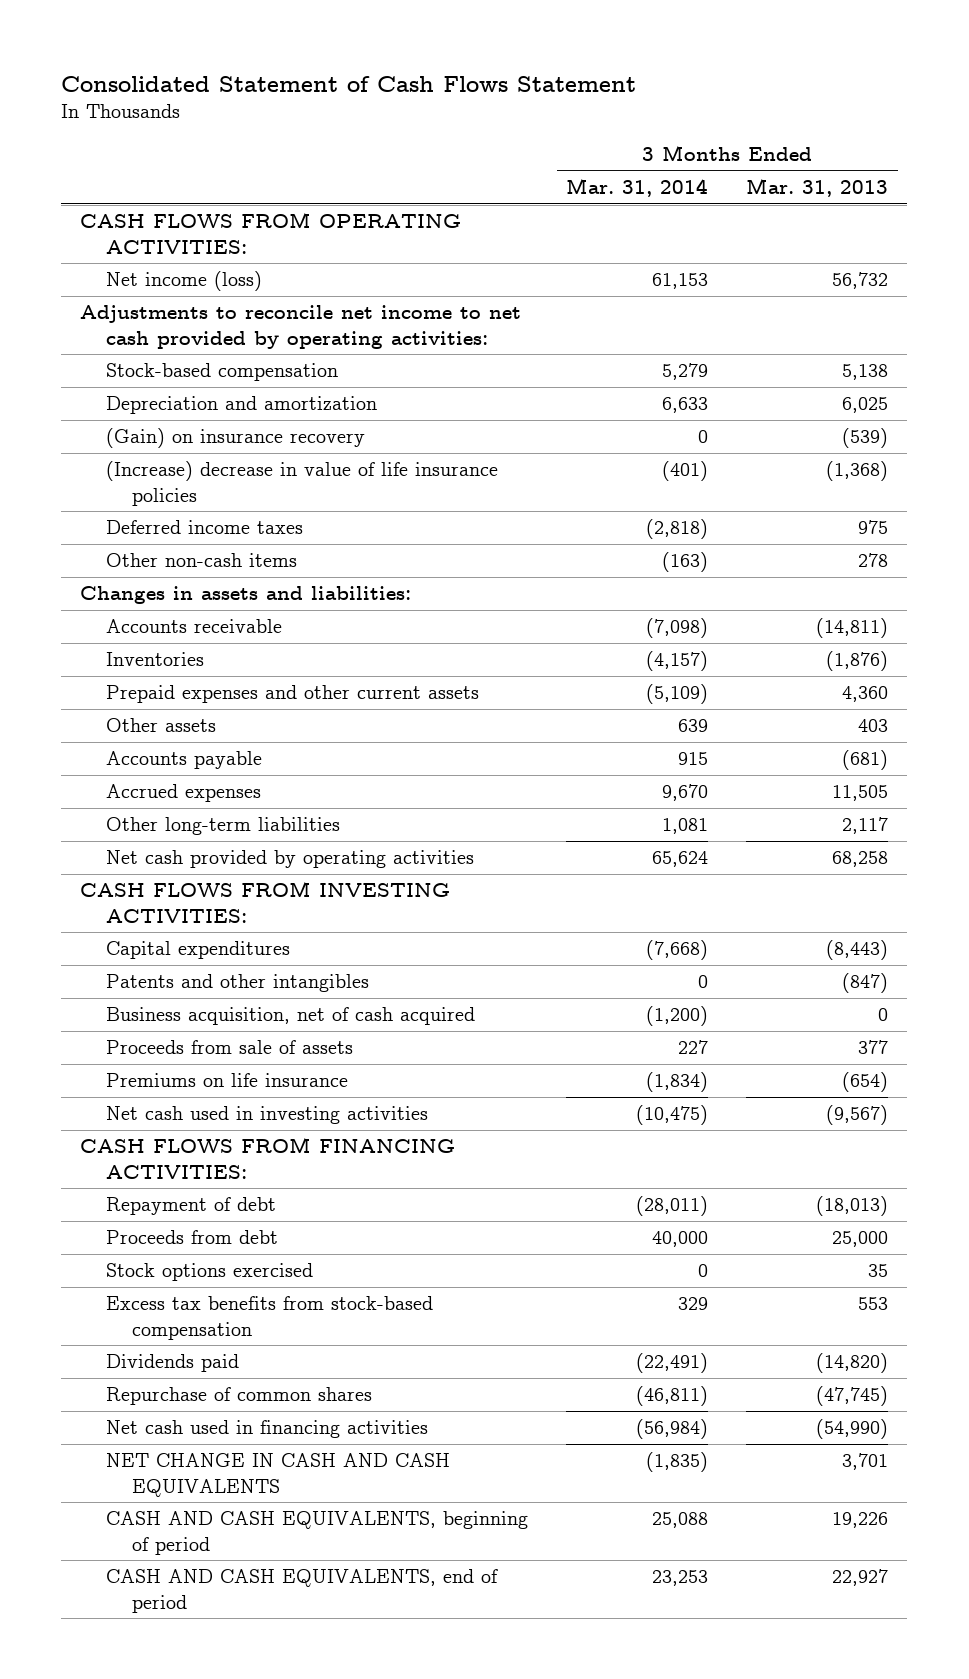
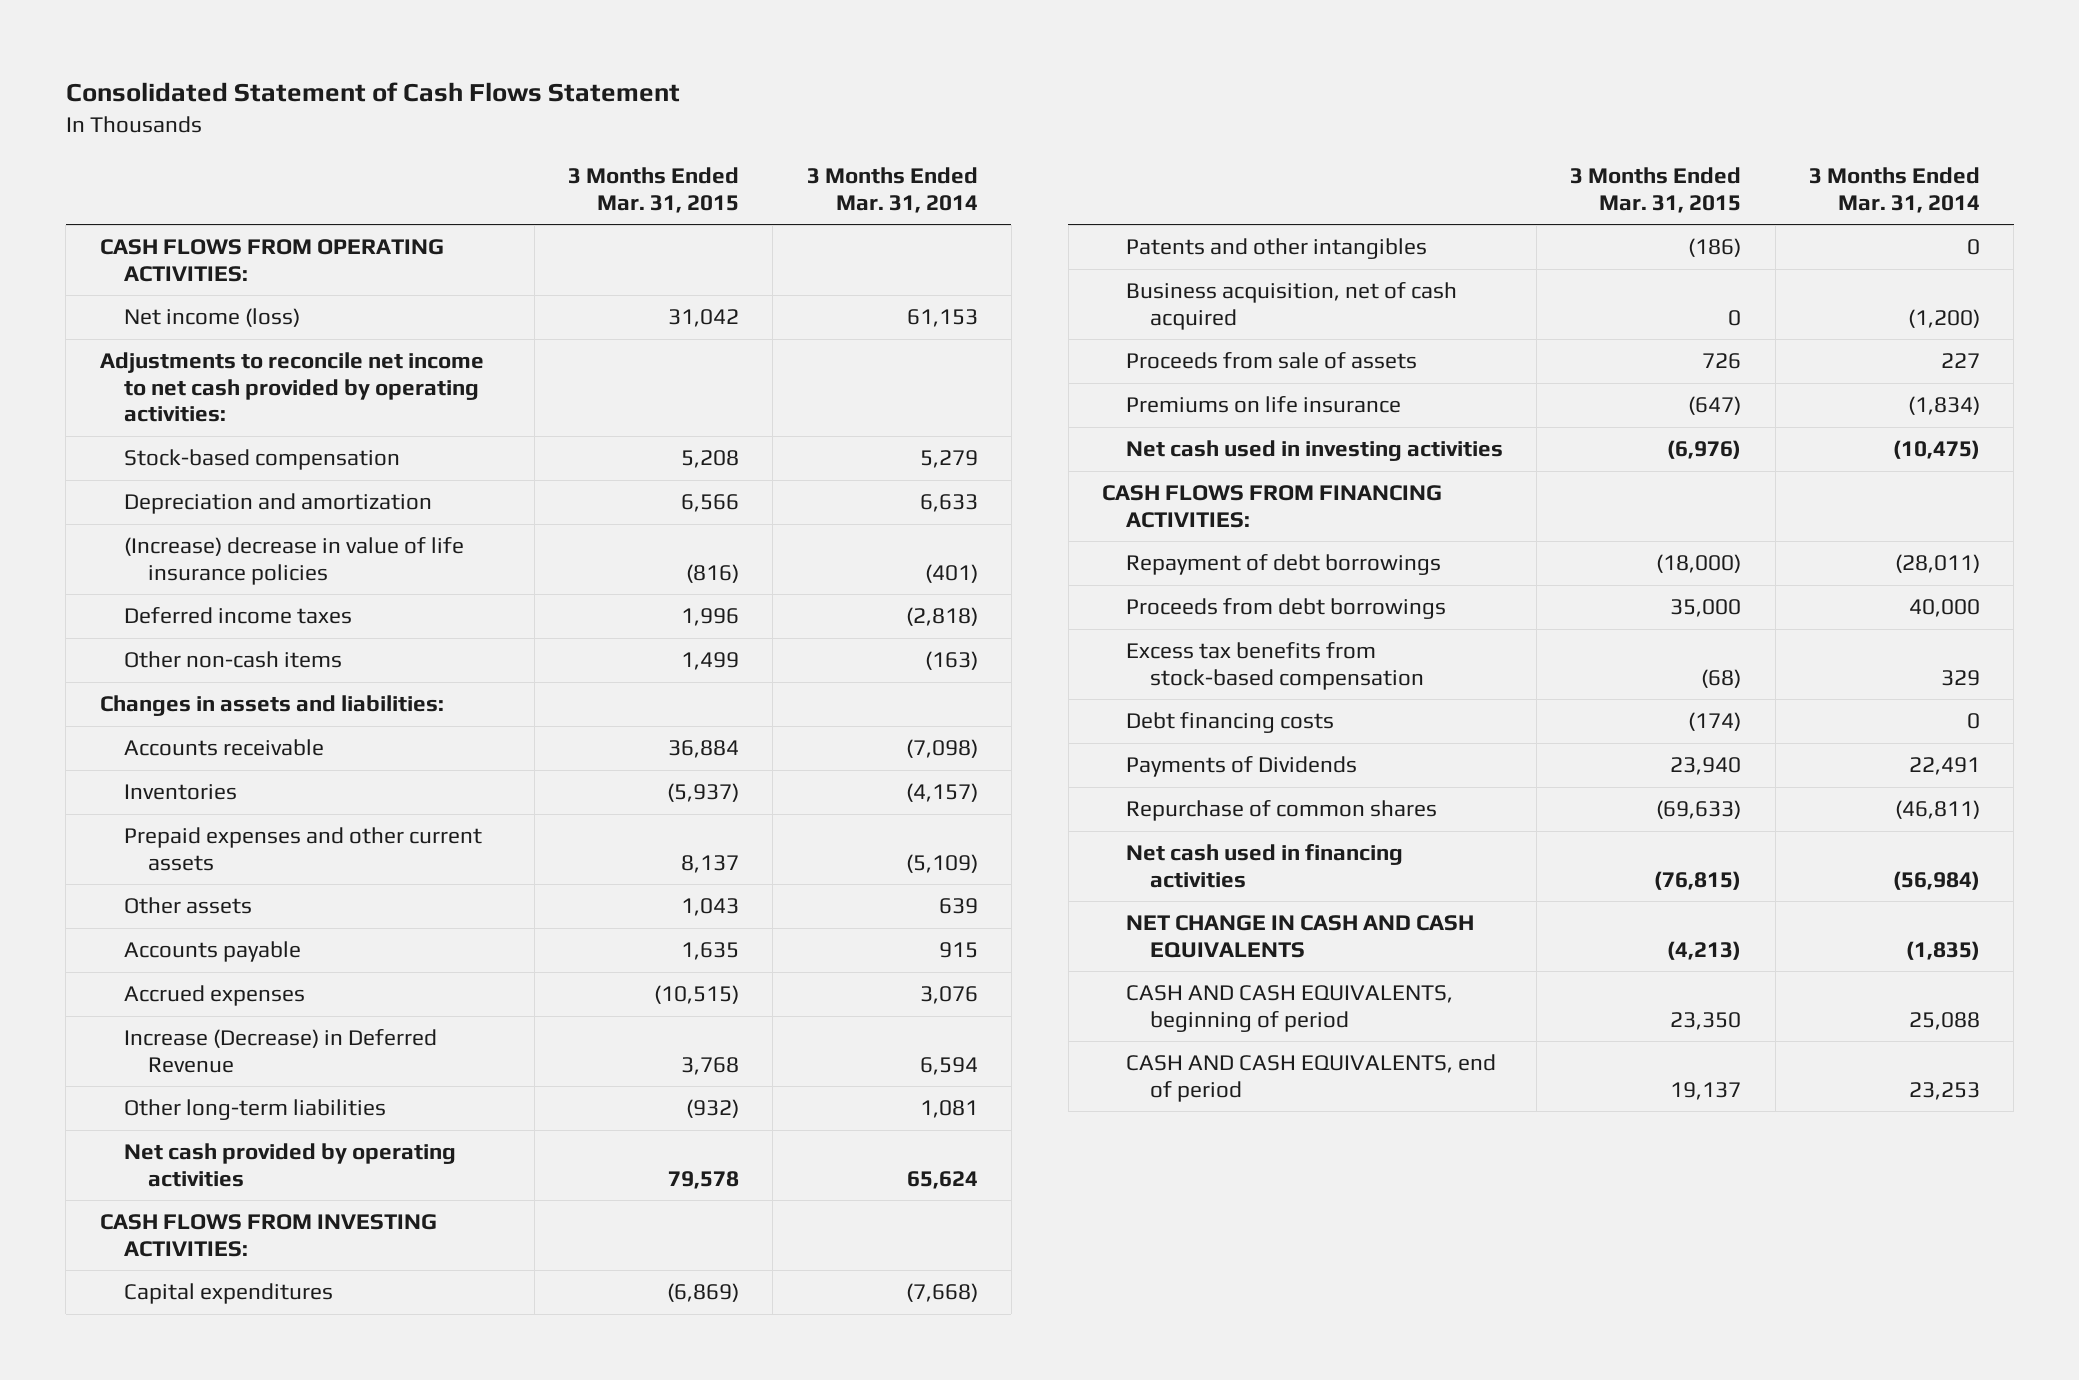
[746,178,889,198] Mar. 31, 2013 -> none
none -> [568,167,740,213] 3 Months Ended Mar. 31, 2015
[106,428,366,449] (Gain) on insurance recovery -> none
[662,784,709,802] 9,670 -> [919,986,978,1005] 3,076
none -> [123,1029,437,1073] Increase (Decrease) in Deferred Revenue
[106,1263,314,1282] Stock options exercised -> none
[106,1197,277,1216] Repayment of debt -> [1125,554,1441,576] Repayment of debt borrowings
[106,1230,279,1245] Proceeds from debt -> [1125,598,1446,620] Proceeds from debt borrowings
none -> [1125,712,1334,734] Debt financing costs
[106,1354,240,1373] Dividends paid -> [1125,756,1357,778] Payments of Dividends
[636,1353,709,1374] (22,491) -> [1908,757,1980,776] 22,491

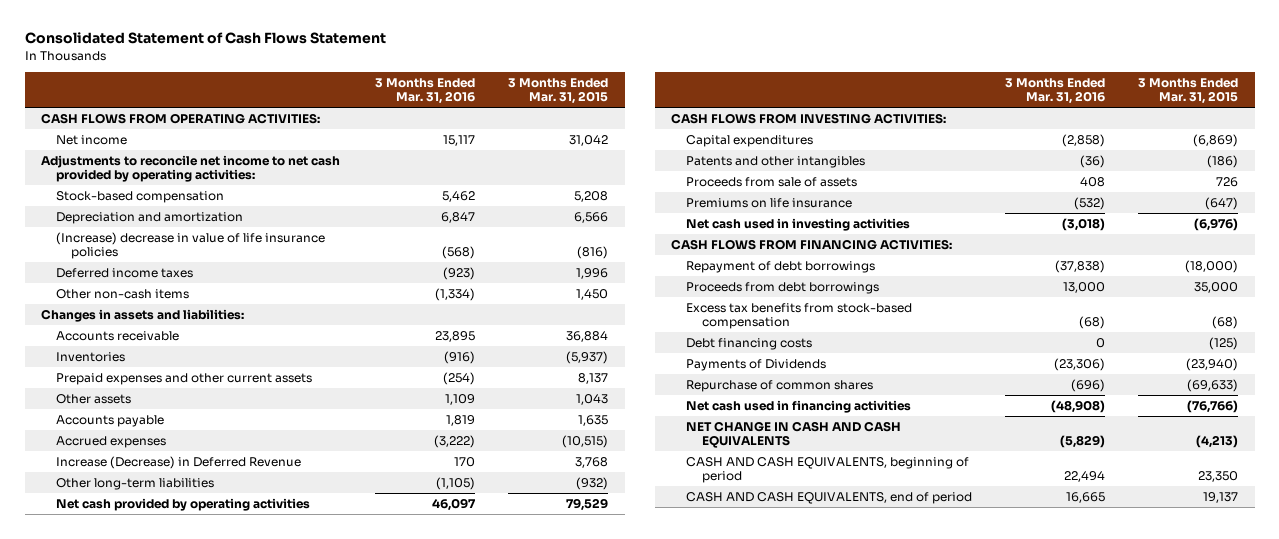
[806,167,978,213] 3 Months Ended Mar. 31, 2014 -> none
none -> [375,77,476,104] 3 Months Ended Mar. 31, 2016
[123,308,300,328] Net income (loss) -> [56,135,128,146] Net income
[681,652,740,671] 1,499 -> [576,289,609,301] 1,450
[668,1170,740,1189] 79,578 -> [566,498,609,512] 79,529
[1125,282,1457,330] Business acquisition, net of cash acquired -> none
[1688,712,1742,732] (174) -> [1209,337,1239,351] (125)
[1670,757,1742,776] 23,940 -> [1186,358,1239,372] (23,940)
[1654,870,1742,890] (76,815) -> [1187,400,1239,414] (76,766)

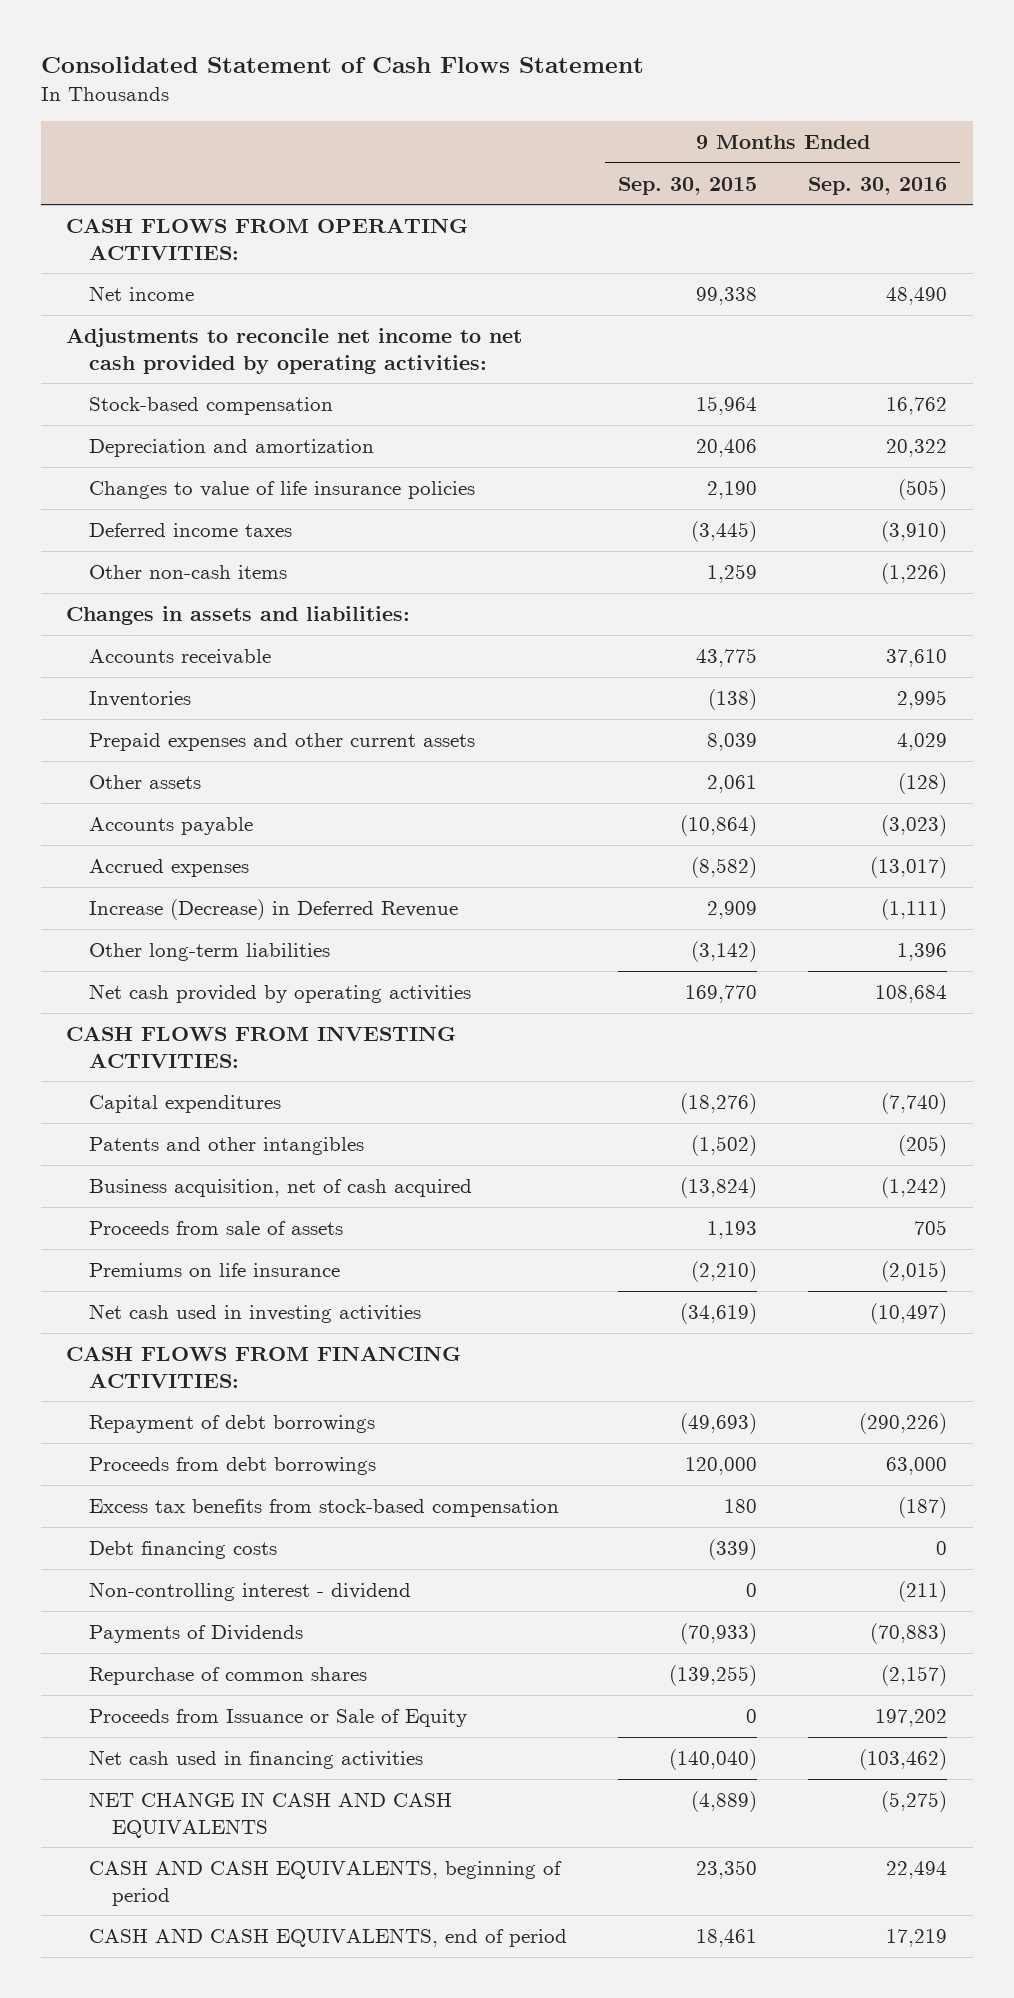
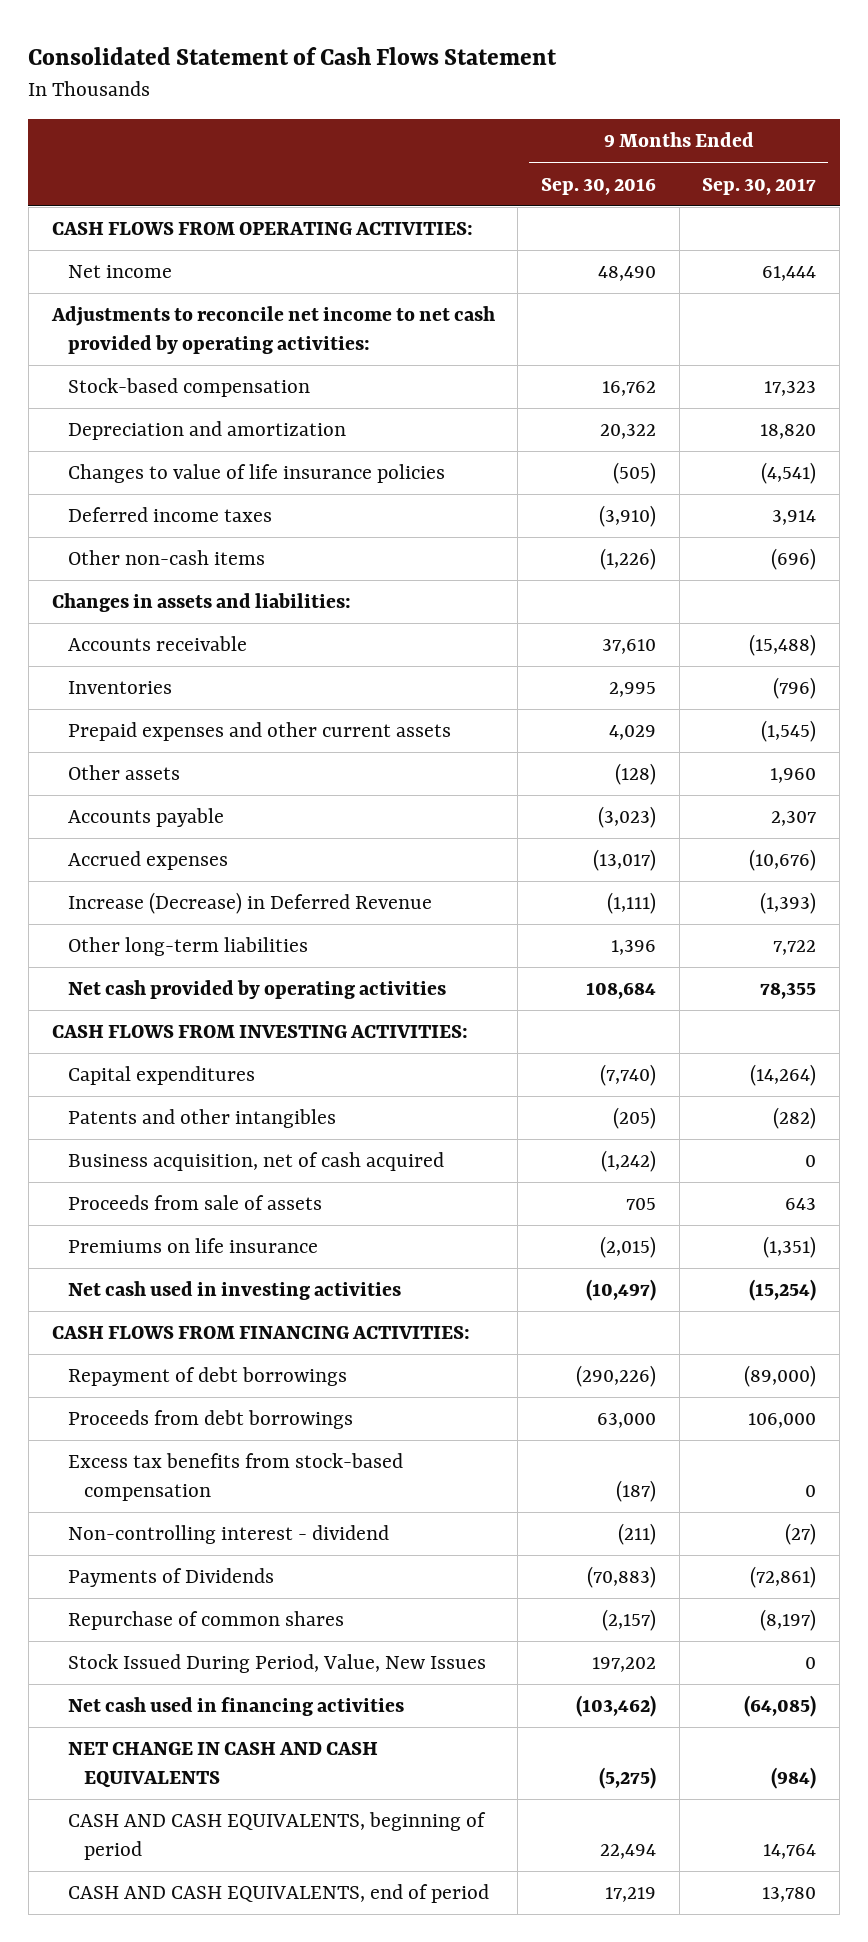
[618,176,758,195] Sep. 30, 2015 -> none
none -> [702,177,817,195] Sep. 30, 2017
[88,1540,277,1559] Debt financing costs -> none
[88,1708,467,1727] Proceeds from Issuance or Sale of Equity -> [67,1654,486,1674] Stock Issued During Period, Value, New Issues

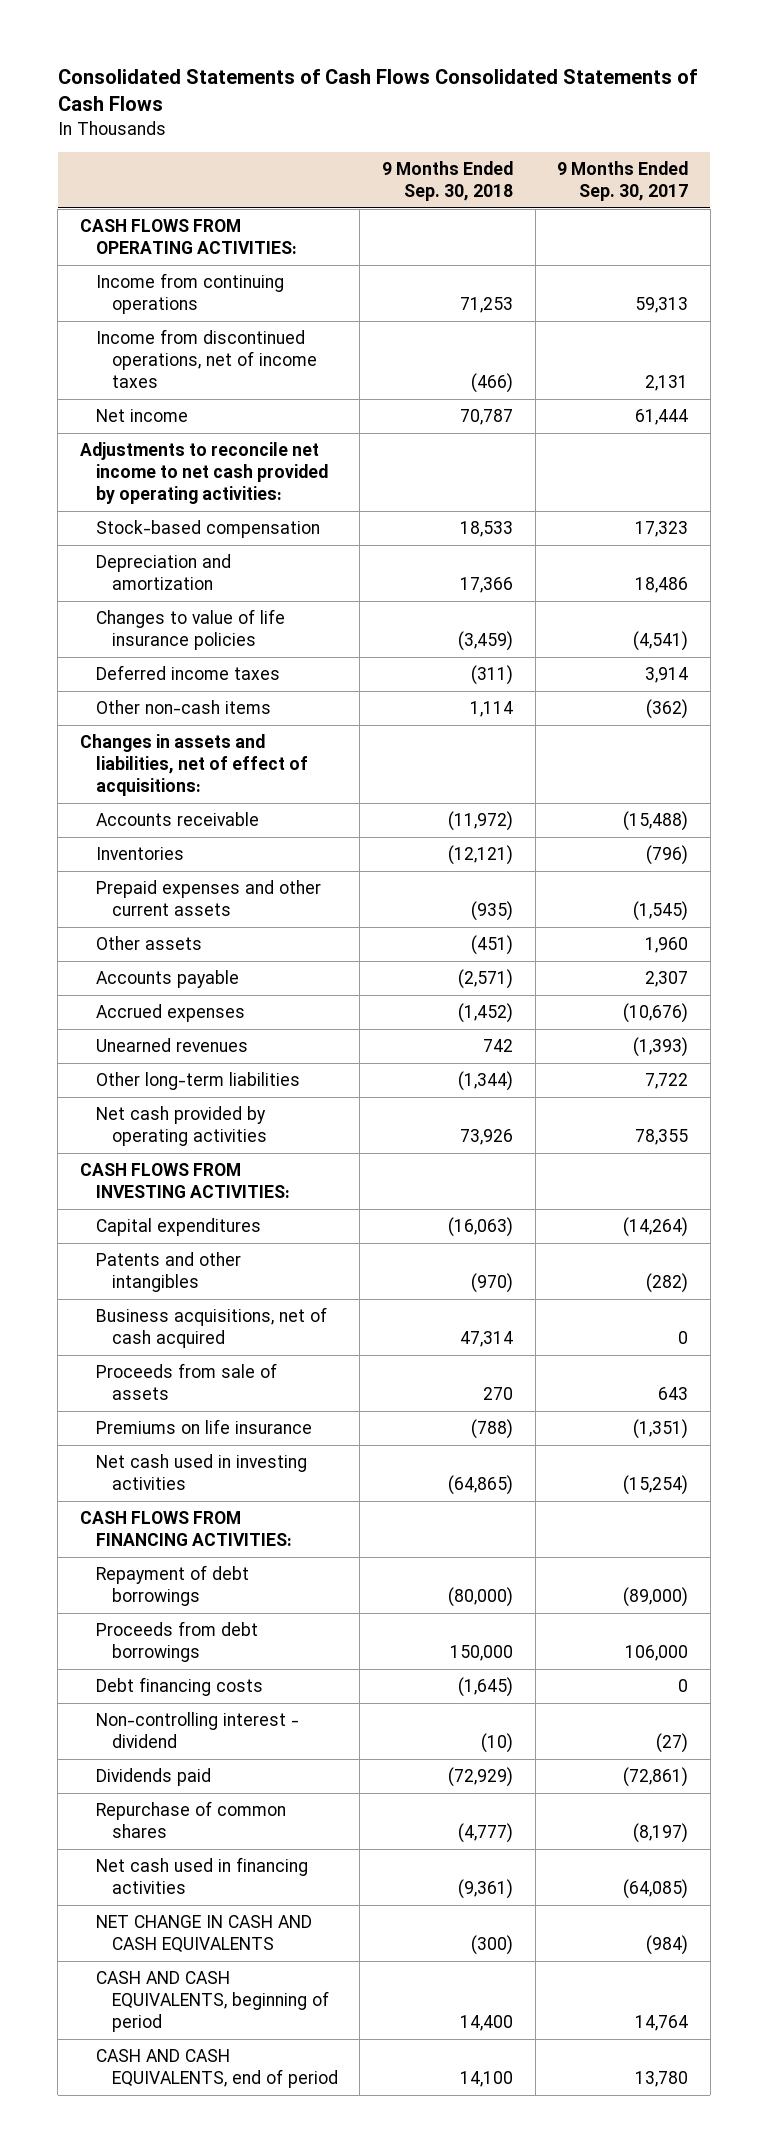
[28,46,558,65] Consolidated Statement of Cash Flows Statement -> [57,69,697,112] Consolidated Statements of Cash Flows Consolidated Statements of Cash Flows
[541,177,657,195] Sep. 30, 2016 -> none
none -> [381,160,513,201] 9 Months Ended Sep. 30, 2018
none -> [95,272,284,315] Income from continuing operations
none -> [95,328,317,389] Income from discontinued operations, net of income taxes
[760,424,817,440] 18,820 -> [635,577,689,594] 18,486
[771,548,817,571] (696) -> [646,698,689,719] (362)
[51,593,351,613] Changes in assets and liabilities: -> [79,733,308,797] Changes in assets and liabilities, net of effect of acquisitions:
[67,892,432,915] Increase (Decrease) in Deferred Revenue -> [95,1037,248,1052] Unearned revenues
[67,1152,444,1172] Business acquisition, net of cash acquired -> [95,1306,327,1349] Business acquisitions, net of cash acquired
[67,1453,403,1501] Excess tax benefits from stock-based compensation -> none
none -> [95,1676,263,1696] Debt financing costs
[67,1568,274,1588] Payments of Dividends -> [95,1767,211,1786] Dividends paid
[67,1654,486,1674] Stock Issued During Period, Value, New Issues -> none

